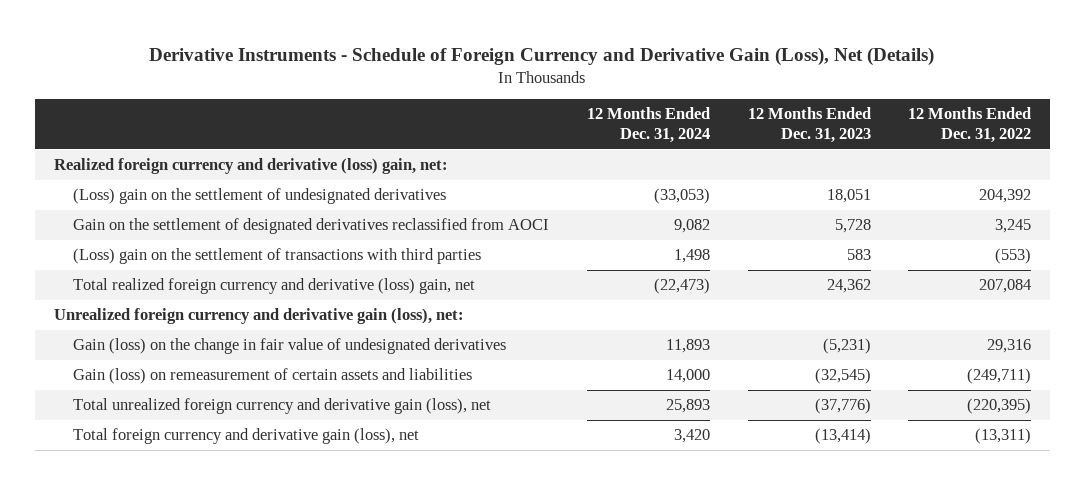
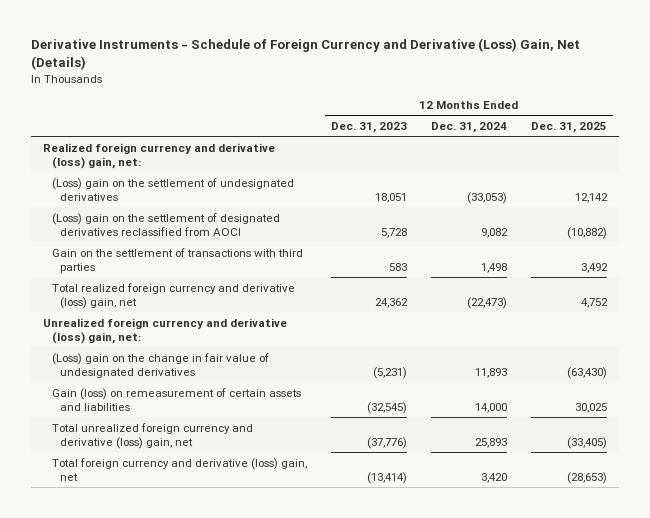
[149,46,935,66] Derivative Instruments - Schedule of Foreign Currency and Derivative Gain (Loss), Net (Details) -> [31,38,581,71] Derivative Instruments - Schedule of Foreign Currency and Derivative (Loss) Gain, Net (Details)
[908,107,1032,144] 12 Months Ended Dec. 31, 2022 -> none
none -> [530,121,607,133] Dec. 31, 2025
[73,218,550,235] Gain on the settlement of designated derivatives reclassified from AOCI -> [51,212,280,236] (Loss) gain on the settlement of designated derivatives reclassified from AOCI
[73,248,482,265] (Loss) gain on the settlement of transactions with third parties -> [51,247,303,273] Gain on the settlement of transactions with third parties
[53,308,464,325] Unrealized foreign currency and derivative gain (loss), net: -> [43,317,288,344] Unrealized foreign currency and derivative (loss) gain, net:
[73,338,507,355] Gain (loss) on the change in fair value of undesignated derivatives -> [51,352,269,378] (Loss) gain on the change in fair value of undesignated derivatives
[73,398,492,415] Total unrealized foreign currency and derivative gain (loss), net -> [51,422,253,449] Total unrealized foreign currency and derivative (loss) gain, net
[73,428,420,445] Total foreign currency and derivative gain (loss), net -> [51,457,307,481] Total foreign currency and derivative (loss) gain, net

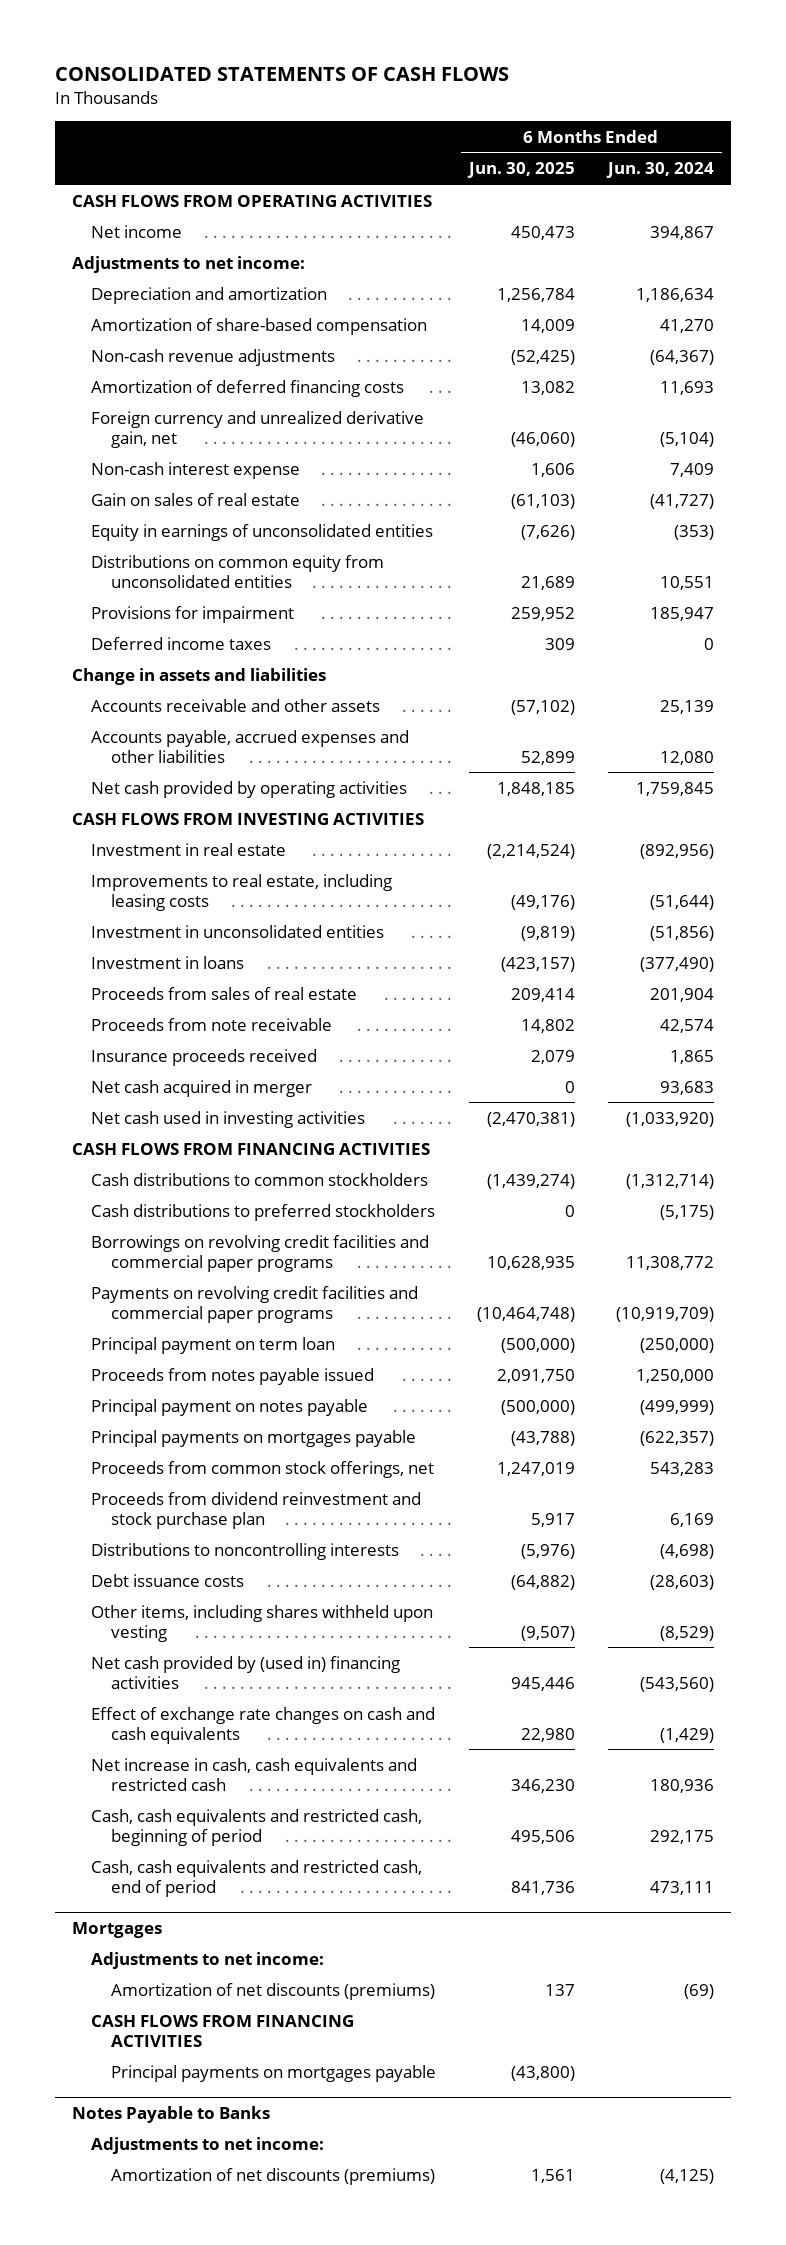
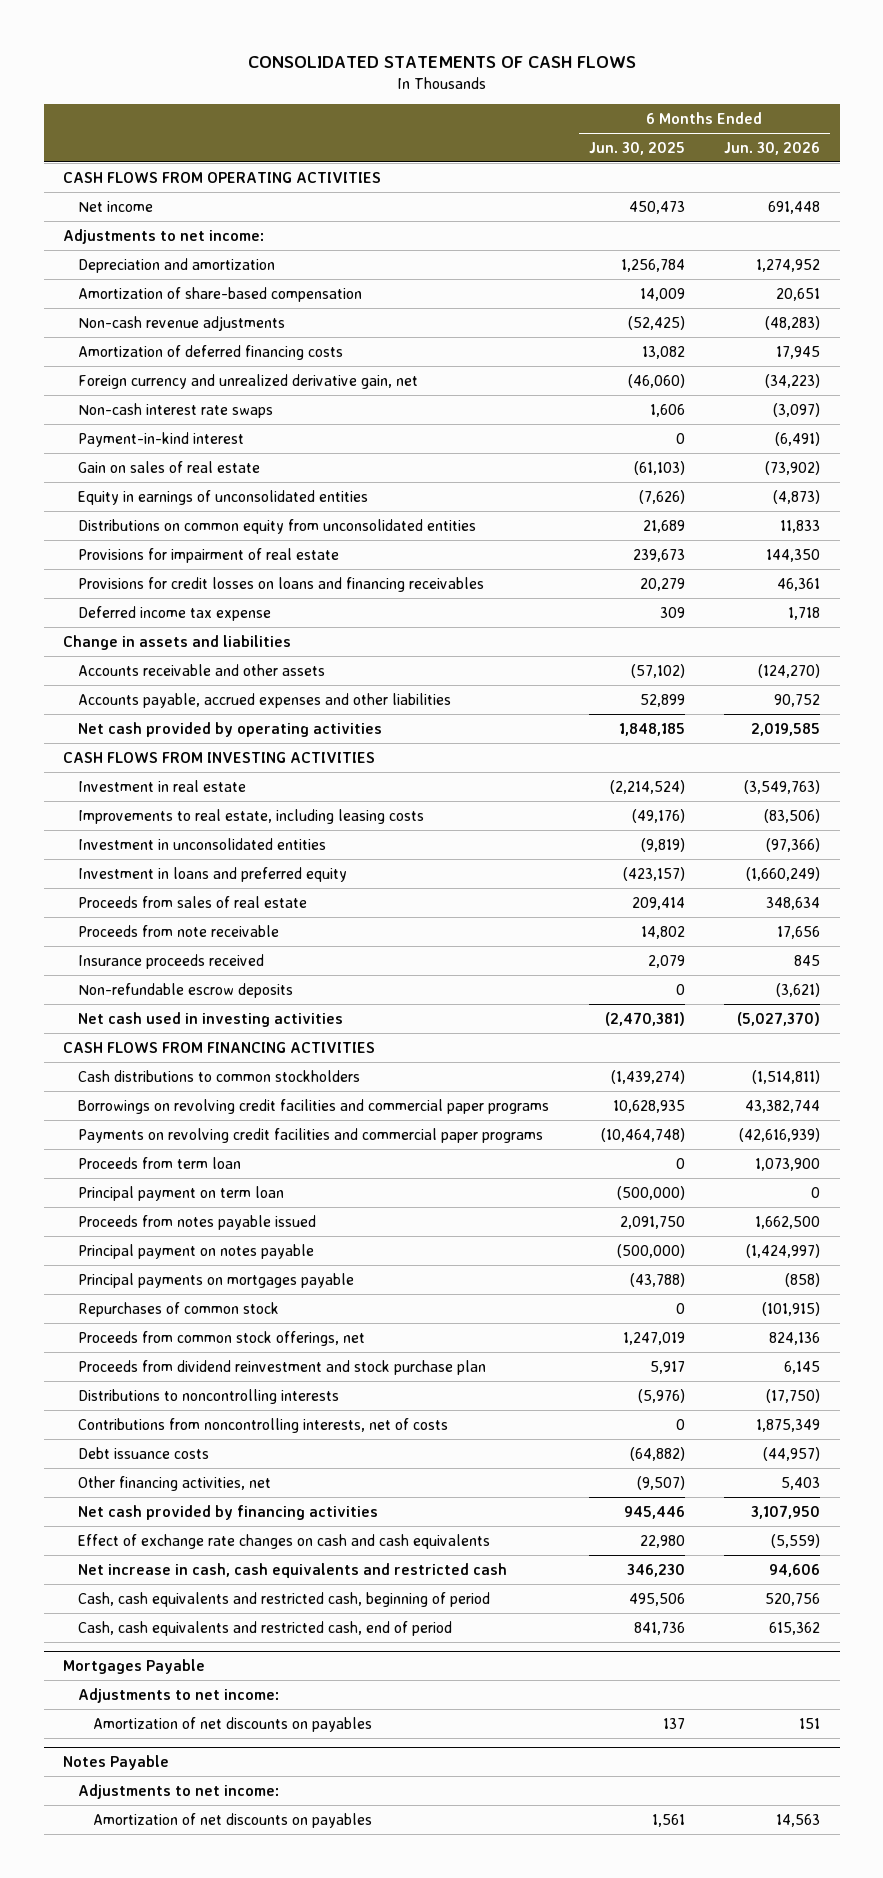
[606,162,715,179] Jun. 30, 2024 -> none
none -> [723,141,820,155] Jun. 30, 2026
[91,461,301,479] Non-cash interest expense -> [78,402,274,418] Non-cash interest rate swaps
none -> [78,431,245,447] Payment-in-kind interest
[91,605,295,623] Provisions for impairment -> [78,547,340,563] Provisions for impairment of real estate
[510,606,575,621] 259,952 -> [632,548,685,562] 239,673
none -> [78,576,485,592] Provisions for credit losses on loans and financing receivables
[91,636,272,650] Deferred income taxes -> [78,605,272,621] Deferred income tax expense
[91,955,245,969] Investment in loans -> [78,866,348,882] Investment in loans and preferred equity
[91,1079,313,1097] Net cash acquired in merger -> none
none -> [78,982,294,998] Non-refundable escrow deposits
[91,1203,436,1221] Cash distributions to preferred stockholders -> none
none -> [78,1156,242,1169] Proceeds from term loan
none -> [78,1301,280,1317] Repurchases of common stock
none -> [78,1417,449,1433] Contributions from noncontrolling interests, net of costs
[91,1604,434,1642] Other items, including shares withheld upon vesting -> [78,1475,272,1491] Other financing activities, net
[91,1655,401,1689] Net cash provided by (used in) financing activities -> [78,1504,379,1520] Net cash provided by financing activities
[71,1921,162,1938] Mortgages -> [63,1659,206,1675] Mortgages Payable
[91,2014,355,2047] CASH FLOWS FROM FINANCING ACTIVITIES -> none
[110,2064,436,2082] Principal payments on mortgages payable -> none
[110,1982,435,2000] Amortization of net discounts (premiums) -> [92,1716,372,1732] Amortization of net discounts on payables
[71,2105,270,2123] Notes Payable to Banks -> [63,1755,170,1771] Notes Payable
[110,2167,435,2185] Amortization of net discounts (premiums) -> [92,1812,372,1828] Amortization of net discounts on payables

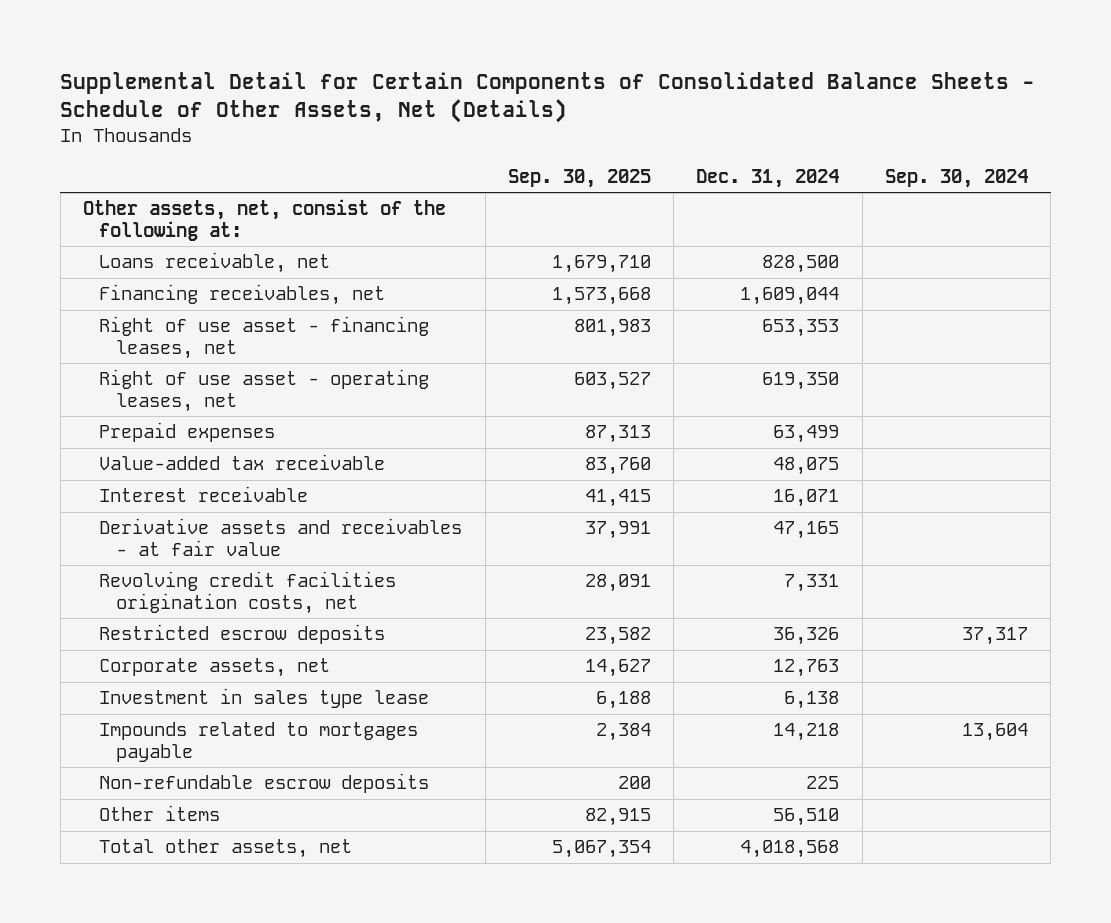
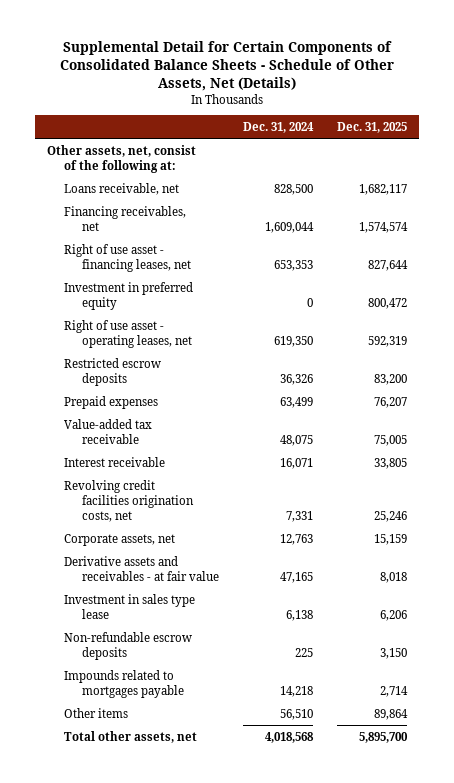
[507,168,651,188] Sep. 30, 2025 -> none
[884,168,1028,188] Sep. 30, 2024 -> none
none -> [337,122,408,134] Dec. 31, 2025
none -> [64,281,194,310] Investment in preferred equity
[99,624,386,645] Restricted escrow deposits -> [64,357,162,386] Restricted escrow deposits
[99,518,463,556] Derivative assets and receivables - at fair value -> [64,555,219,581] Derivative assets and receivables - at fair value
[99,722,419,762] Impounds related to mortgages payable -> [64,669,184,698] Impounds related to mortgages payable

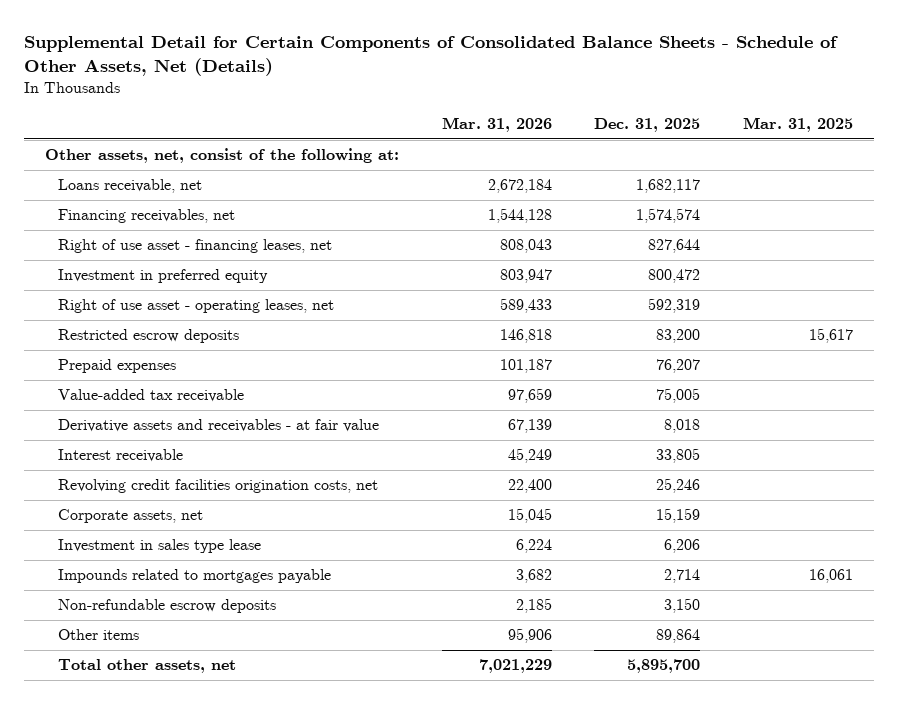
[243,122,315,134] Dec. 31, 2024 -> none
none -> [441,117,552,133] Mar. 31, 2026
none -> [742,117,853,133] Mar. 31, 2025
[64,555,219,581] Derivative assets and receivables - at fair value -> [58,419,380,433] Derivative assets and receivables - at fair value
[64,631,193,660] Non-refundable escrow deposits -> [58,599,277,614] Non-refundable escrow deposits

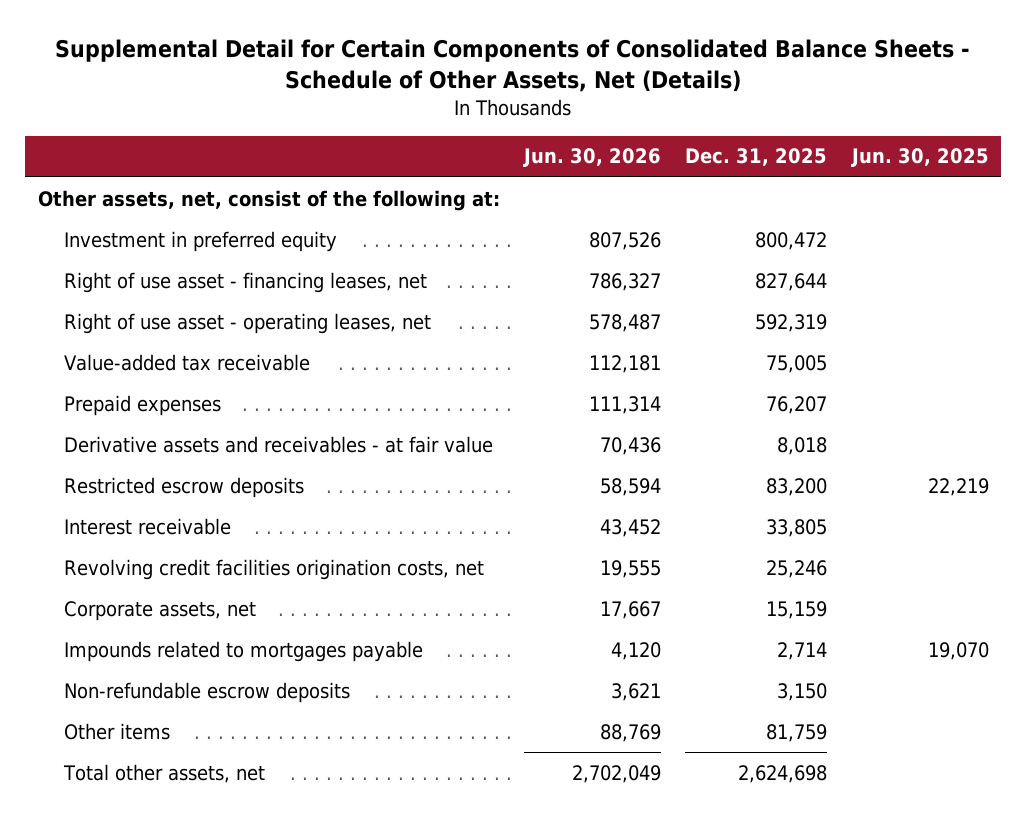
[441,117,552,133] Mar. 31, 2026 -> none
[742,117,853,133] Mar. 31, 2025 -> none
none -> [522,148,661,168] Jun. 30, 2026
none -> [850,148,989,168] Jun. 30, 2025
[58,179,203,194] Loans receivable, net -> none
[58,209,236,224] Financing receivables, net -> none
[58,239,333,254] Right of use asset - financing leases, net -> [63,271,427,293] Right of use asset - financing leases, net
[58,359,177,374] Prepaid expenses -> [63,394,221,416] Prepaid expenses
[58,329,240,344] Restricted escrow deposits -> [63,476,304,498] Restricted escrow deposits
[58,539,262,554] Investment in sales type lease -> none
[656,629,701,644] 89,864 -> [766,723,828,742] 81,759
[627,659,701,674] 5,895,700 -> [738,764,828,783] 2,624,698

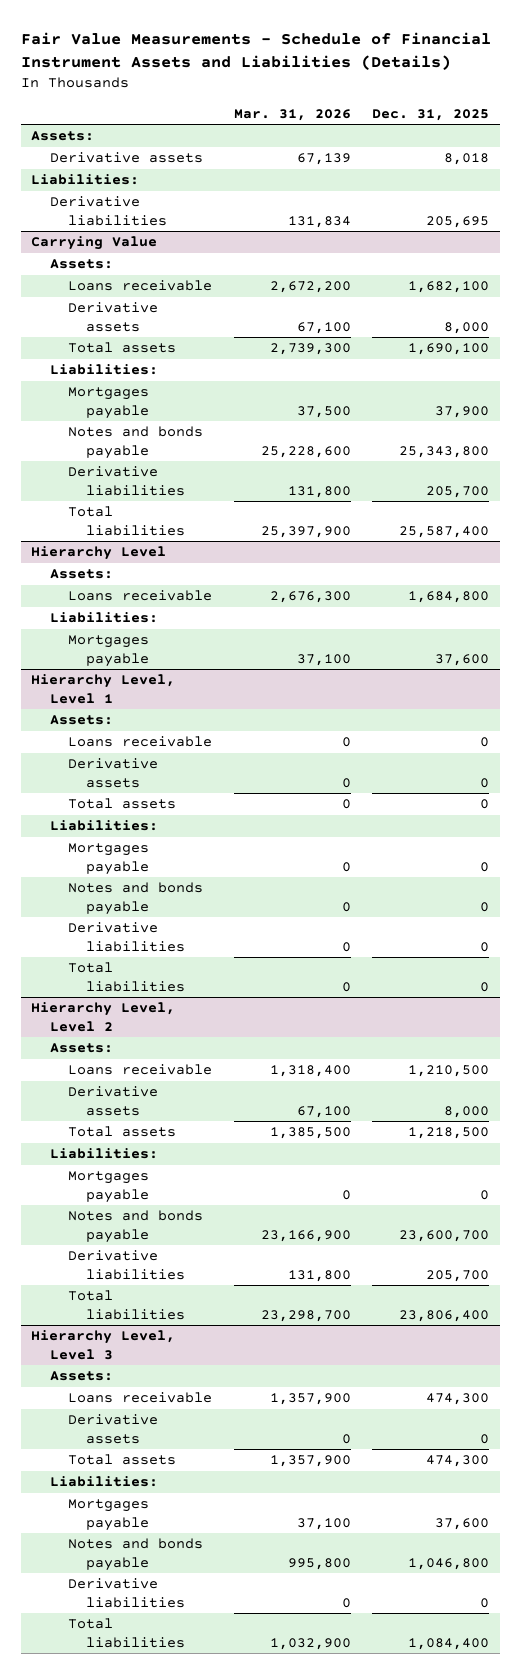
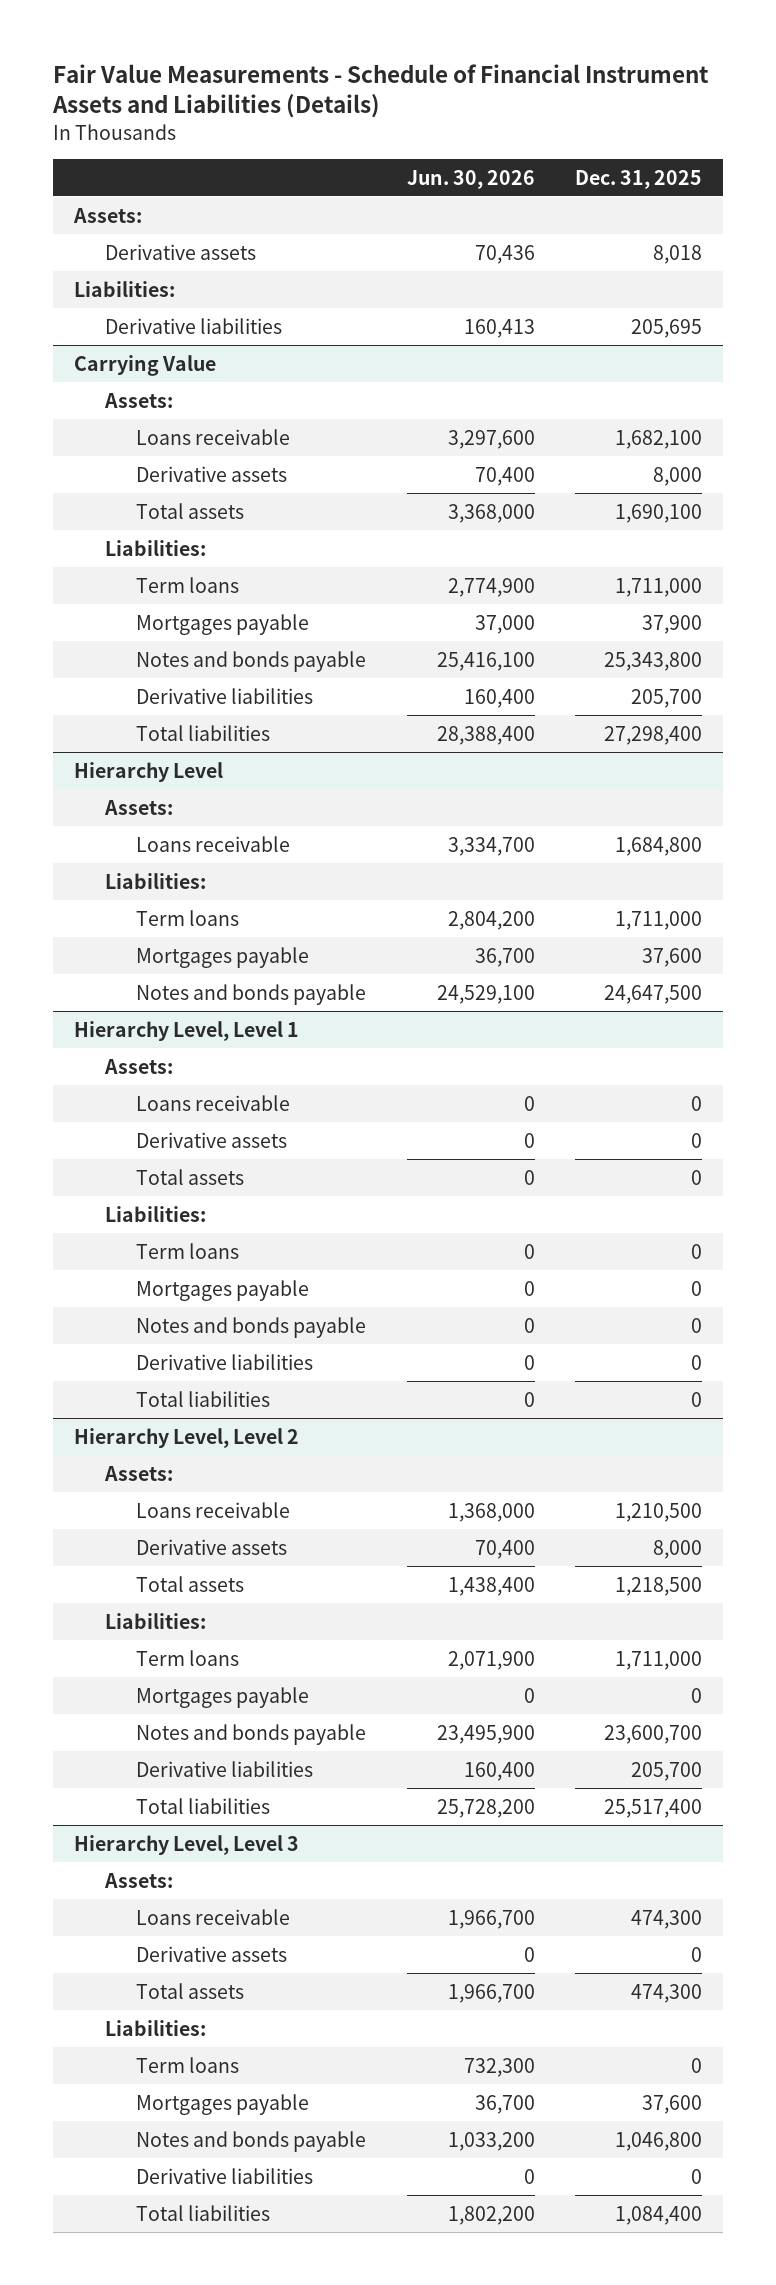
[233,108,351,121] Mar. 31, 2026 -> none
none -> [406,169,535,189] Jun. 30, 2026
none -> [135,576,239,593] Term loans
[399,525,490,538] 25,587,400 -> [604,725,703,745] 27,298,400
none -> [135,909,239,926] Term loans
none -> [135,983,366,1005] Notes and bonds payable
none -> [135,1242,239,1259] Term loans
none -> [135,1649,239,1666] Term loans
[399,1309,490,1322] 23,806,400 -> [604,1798,703,1818] 25,517,400
none -> [135,2056,239,2073] Term loans

